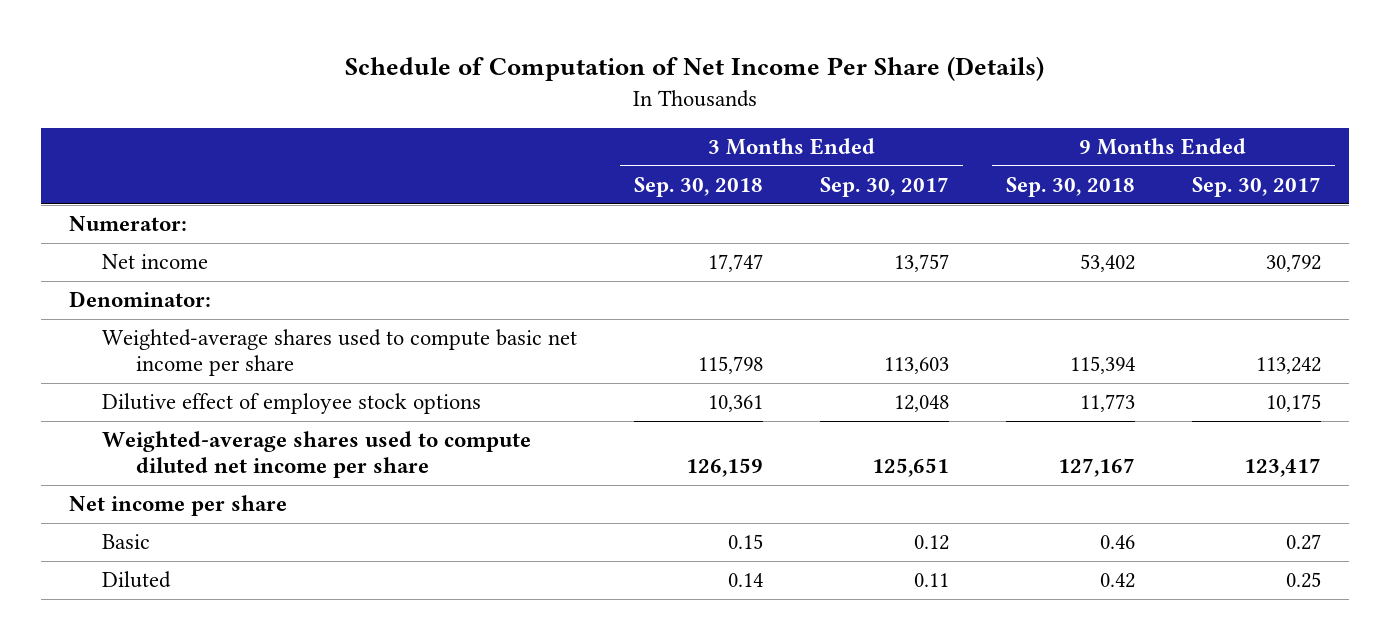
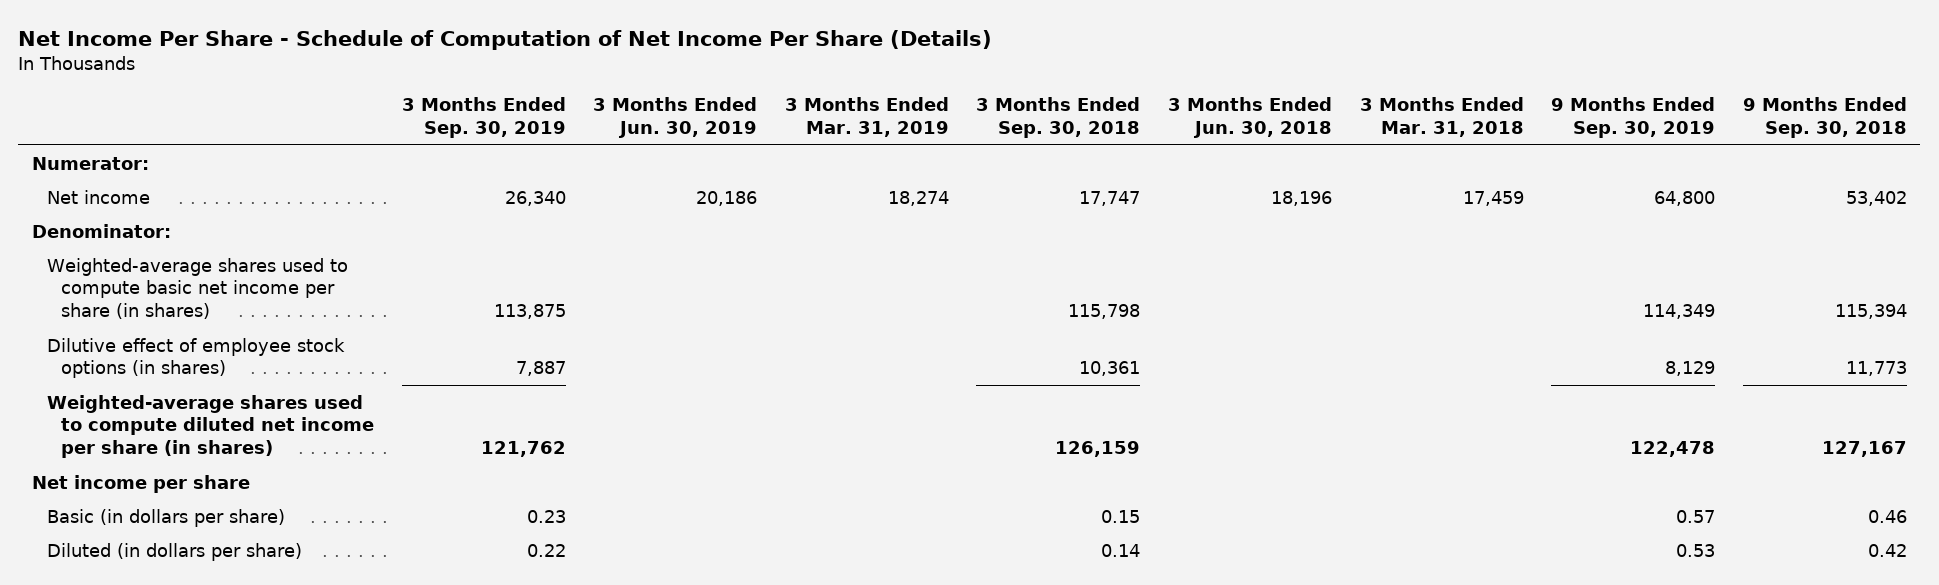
[344,56,1044,82] Schedule of Computation of Net Income Per Share (Details) -> [18,29,993,50] Net Income Per Share - Schedule of Computation of Net Income Per Share (Details)
[820,177,950,198] Sep. 30, 2017 -> none
[1191,177,1321,198] Sep. 30, 2017 -> none
none -> [401,97,566,138] 3 Months Ended Sep. 30, 2019
none -> [593,97,758,138] 3 Months Ended Jun. 30, 2019
none -> [784,97,949,137] 3 Months Ended Mar. 31, 2019
none -> [1168,97,1333,138] 3 Months Ended Jun. 30, 2018
none -> [1359,97,1524,137] 3 Months Ended Mar. 31, 2018
none -> [1551,97,1716,138] 9 Months Ended Sep. 30, 2019
[102,329,578,377] Weighted-average shares used to compute basic net income per share -> [46,257,348,320] Weighted-average shares used to compute basic net income per share (in shares)
[102,393,482,415] Dilutive effect of employee stock options -> [46,337,345,379] Dilutive effect of employee stock options (in shares)
[102,431,532,479] Weighted-average shares used to compute diluted net income per share -> [46,394,375,459] Weighted-average shares used to compute diluted net income per share (in shares)
[102,534,151,550] Basic -> [46,508,285,527] Basic (in dollars per share)
[102,571,172,589] Diluted -> [46,542,302,561] Diluted (in dollars per share)

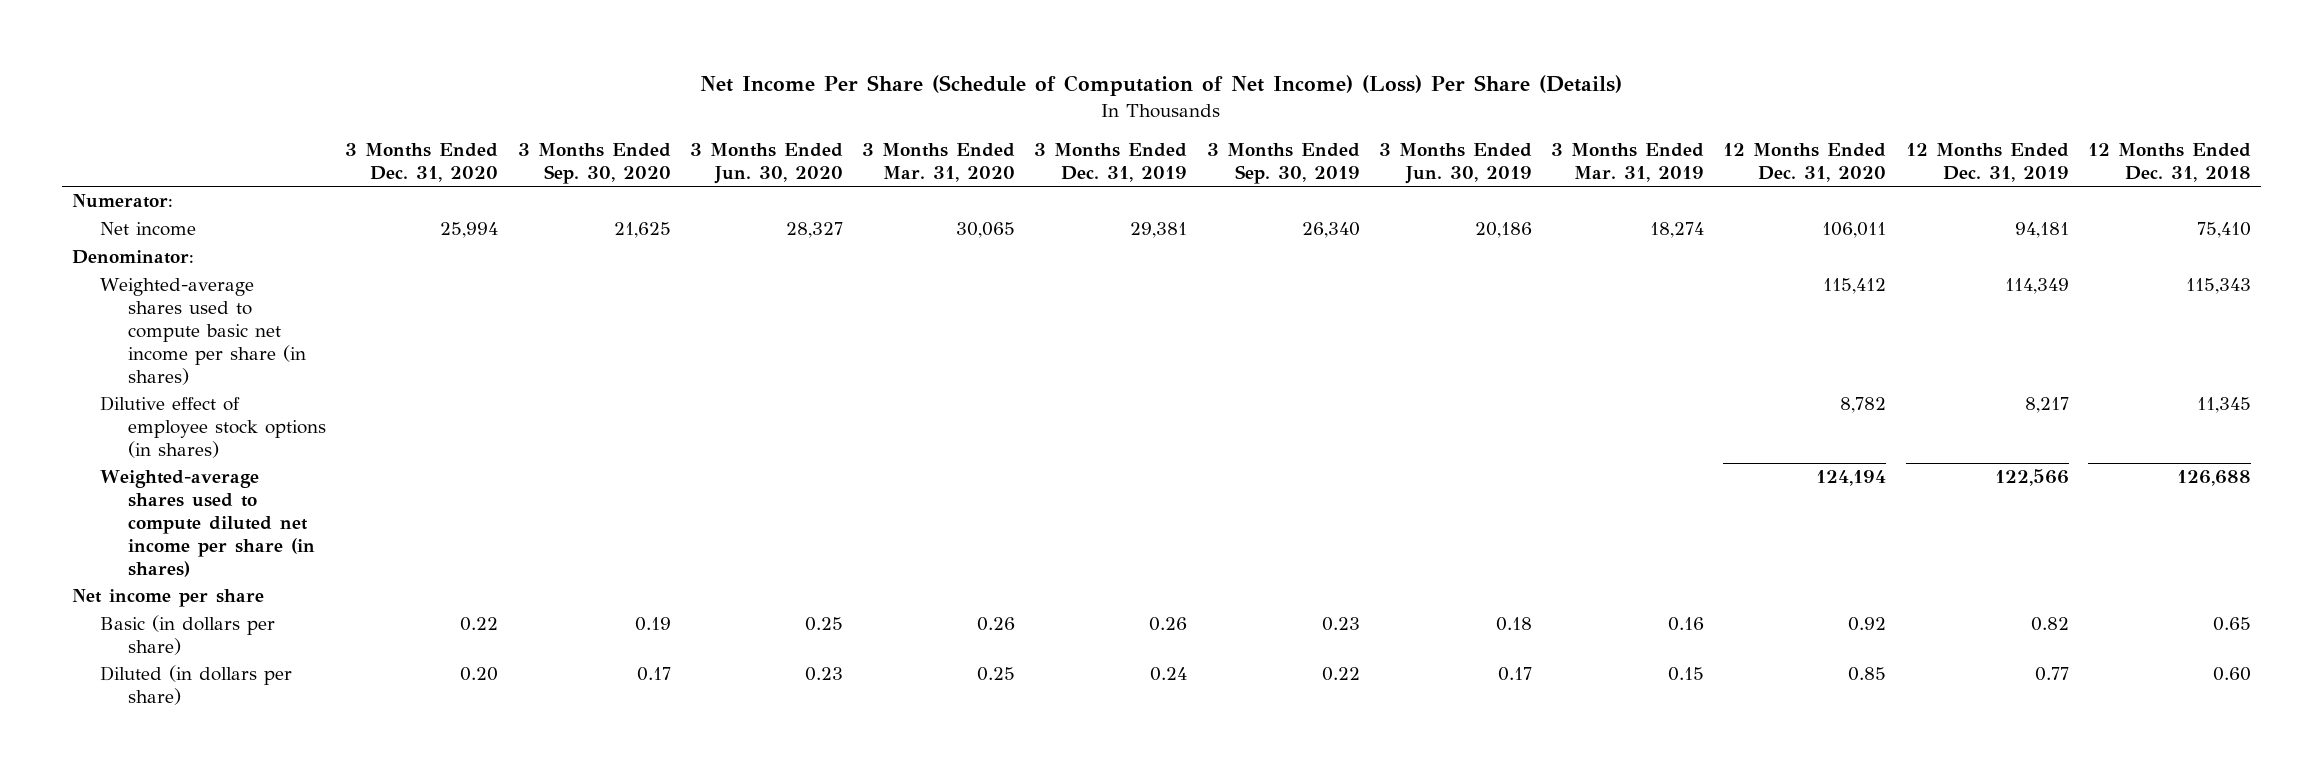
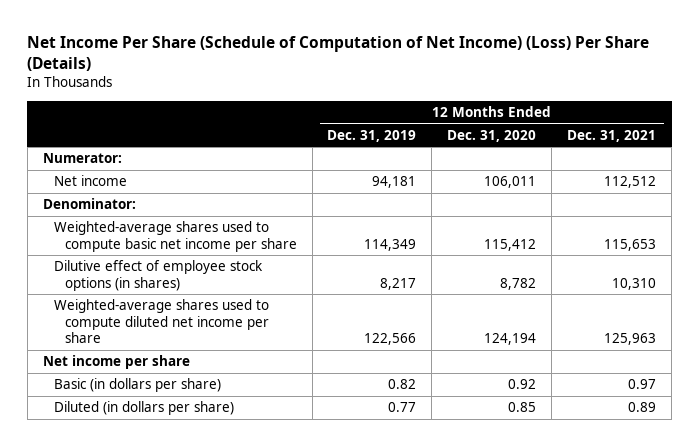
[345,142,499,182] 3 Months Ended Dec. 31, 2020 -> none
[517,142,671,184] 3 Months Ended Sep. 30, 2020 -> none
[689,142,843,184] 3 Months Ended Jun. 30, 2020 -> none
[862,142,1016,182] 3 Months Ended Mar. 31, 2020 -> none
[1034,142,1188,182] 3 Months Ended Dec. 31, 2019 -> none
[1206,142,1360,184] 3 Months Ended Sep. 30, 2019 -> none
[1378,142,1532,184] 3 Months Ended Jun. 30, 2019 -> none
[1551,142,1705,182] 3 Months Ended Mar. 31, 2019 -> none
[2088,142,2252,182] 12 Months Ended Dec. 31, 2018 -> none
none -> [567,129,657,142] Dec. 31, 2021
[99,278,307,386] Weighted-average shares used to compute basic net income per share (in shares) -> [53,221,297,252] Weighted-average shares used to compute basic net income per share
[99,470,316,578] Weighted-average shares used to compute diluted net income per share (in shares) -> [53,299,269,344] Weighted-average shares used to compute diluted net income per share

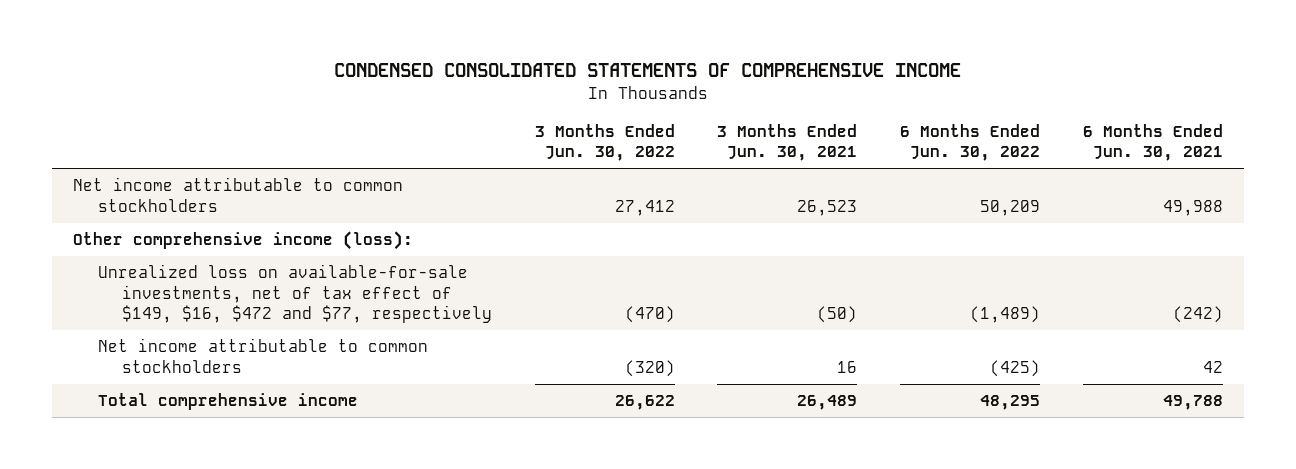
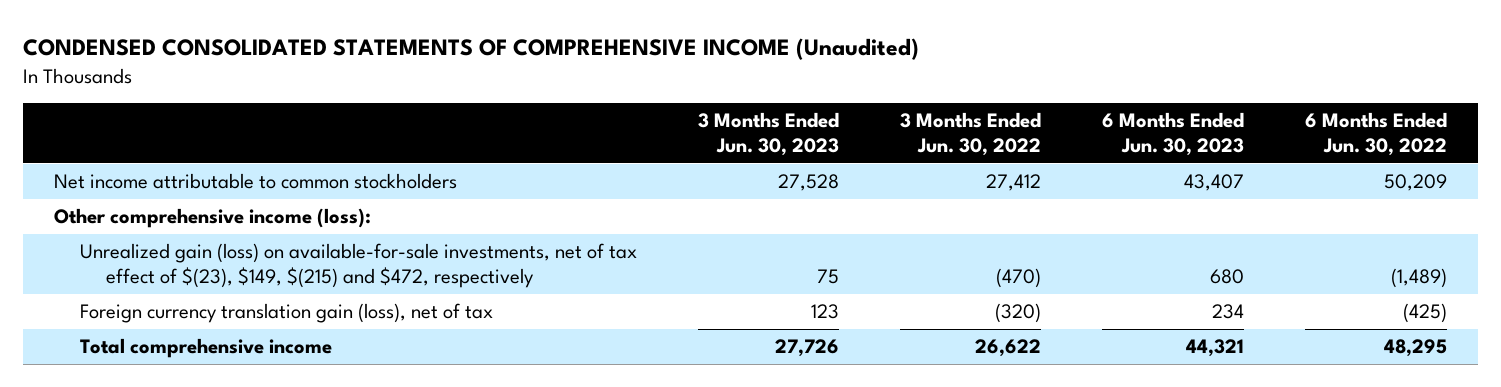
[334,62,962,77] CONDENSED CONSOLIDATED STATEMENTS OF COMPREHENSIVE INCOME -> [23,37,920,60] CONDENSED CONSOLIDATED STATEMENTS OF COMPREHENSIVE INCOME (Unaudited)
[717,123,858,162] 3 Months Ended Jun. 30, 2021 -> none
[1082,123,1223,162] 6 Months Ended Jun. 30, 2021 -> none
none -> [698,112,840,157] 3 Months Ended Jun. 30, 2023
none -> [1102,112,1245,157] 6 Months Ended Jun. 30, 2023
[97,264,493,324] Unrealized loss on available-for-sale investments, net of tax effect of $149, $16, $472 and $77, respectively -> [80,243,638,289] Unrealized gain (loss) on available-for-sale investments, net of tax effect of $(23), $149, $(215) and $472, respectively
[97,338,428,373] Net income attributable to common stockholders -> [80,303,494,324] Foreign currency translation gain (loss), net of tax

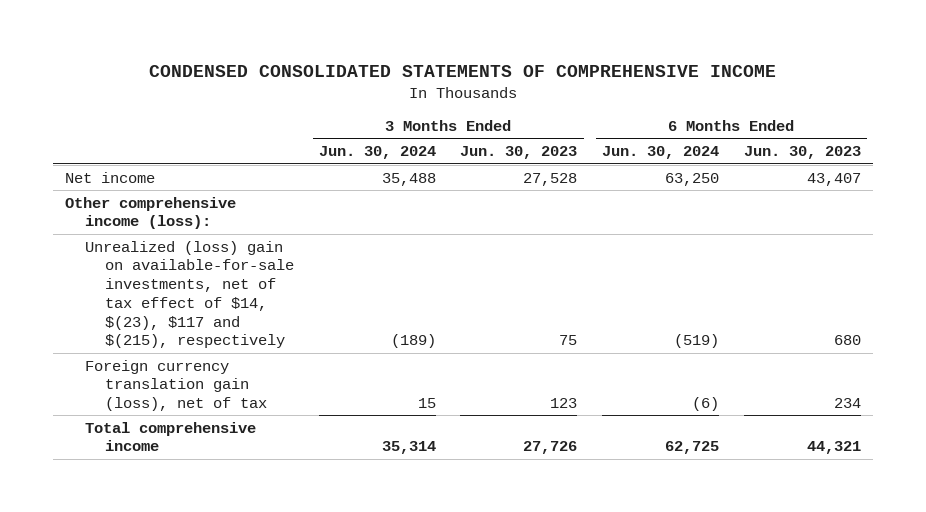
[23,37,920,60] CONDENSED CONSOLIDATED STATEMENTS OF COMPREHENSIVE INCOME (Unaudited) -> [148,65,776,78] CONDENSED CONSOLIDATED STATEMENTS OF COMPREHENSIVE INCOME
[900,112,1042,157] 3 Months Ended Jun. 30, 2022 -> none
[1305,112,1448,157] 6 Months Ended Jun. 30, 2022 -> none
none -> [318,146,436,160] Jun. 30, 2024
none -> [602,146,720,160] Jun. 30, 2024
[53,173,457,190] Net income attributable to common stockholders -> [65,171,156,183] Net income
[80,243,638,289] Unrealized gain (loss) on available-for-sale investments, net of tax effect of $(23), $149, $(215) and $472, respectively -> [85,240,295,349] Unrealized (loss) gain on available-for-sale investments, net of tax effect of $14, $(23), $117 and $(215), respectively

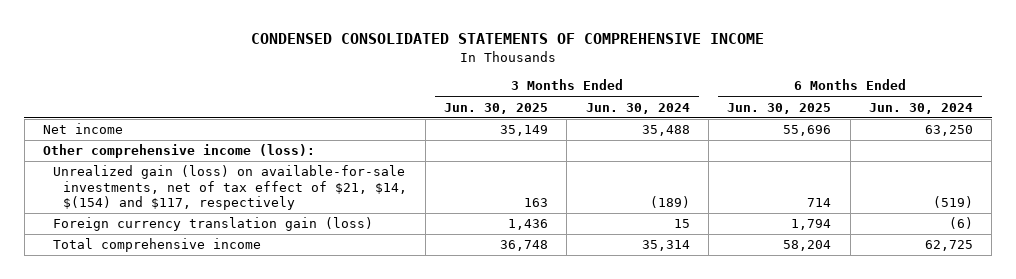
[460,146,578,160] Jun. 30, 2023 -> none
[743,146,861,160] Jun. 30, 2023 -> none
none -> [444,102,549,114] Jun. 30, 2025
none -> [727,102,832,114] Jun. 30, 2025
[85,240,295,349] Unrealized (loss) gain on available-for-sale investments, net of tax effect of $14, $(23), $117 and $(215), respectively -> [52,165,407,211] Unrealized gain (loss) on available-for-sale investments, net of tax effect of $21, $14, $(154) and $117, respectively
[85,359,268,412] Foreign currency translation gain (loss), net of tax -> [52,217,373,232] Foreign currency translation gain (loss)

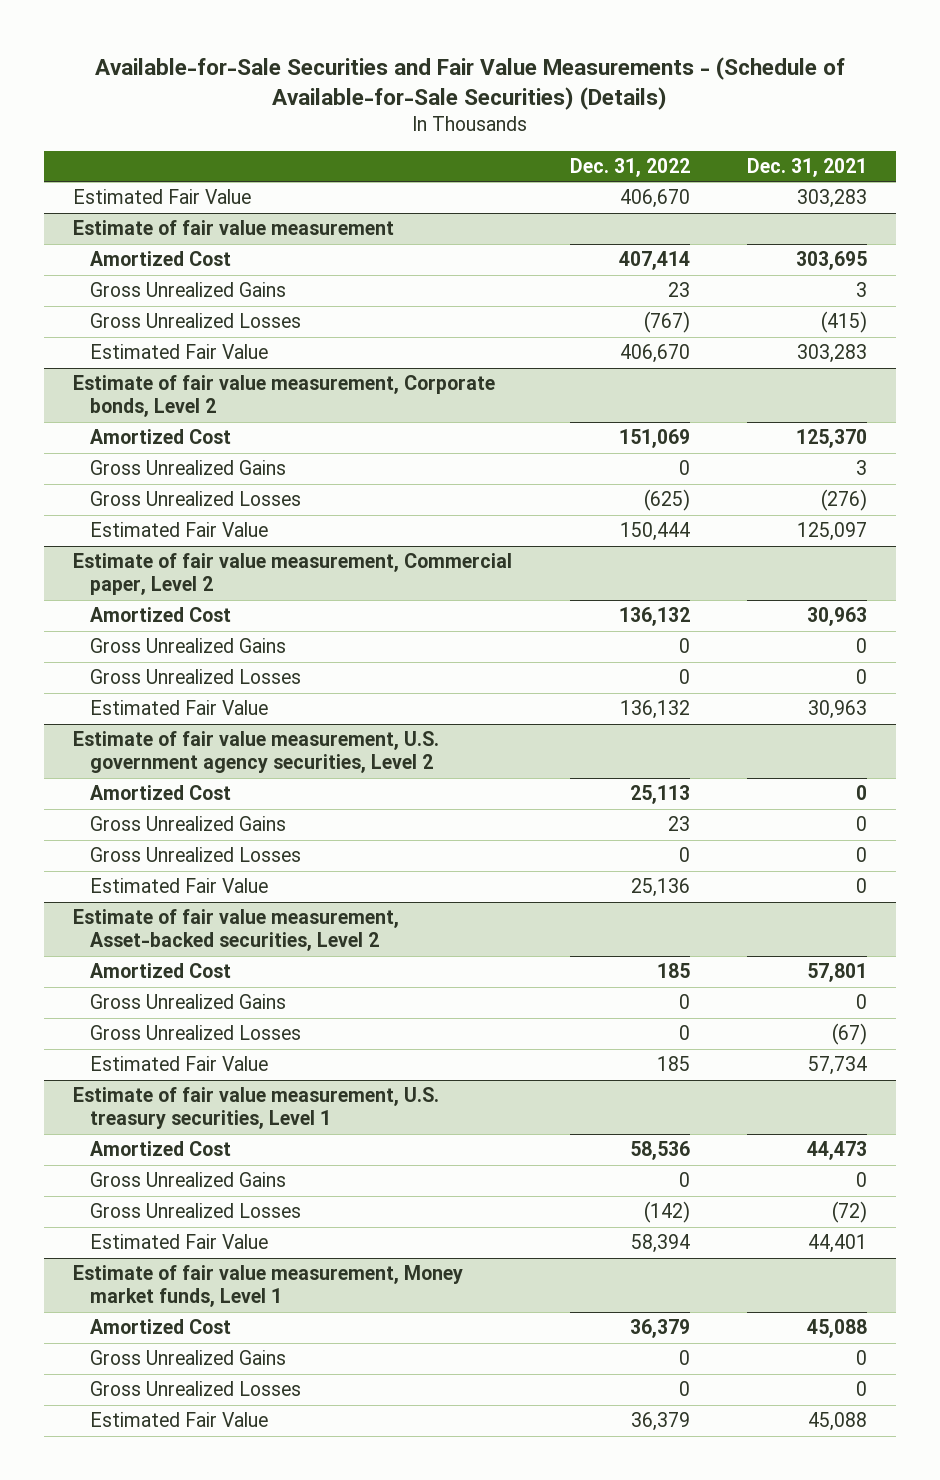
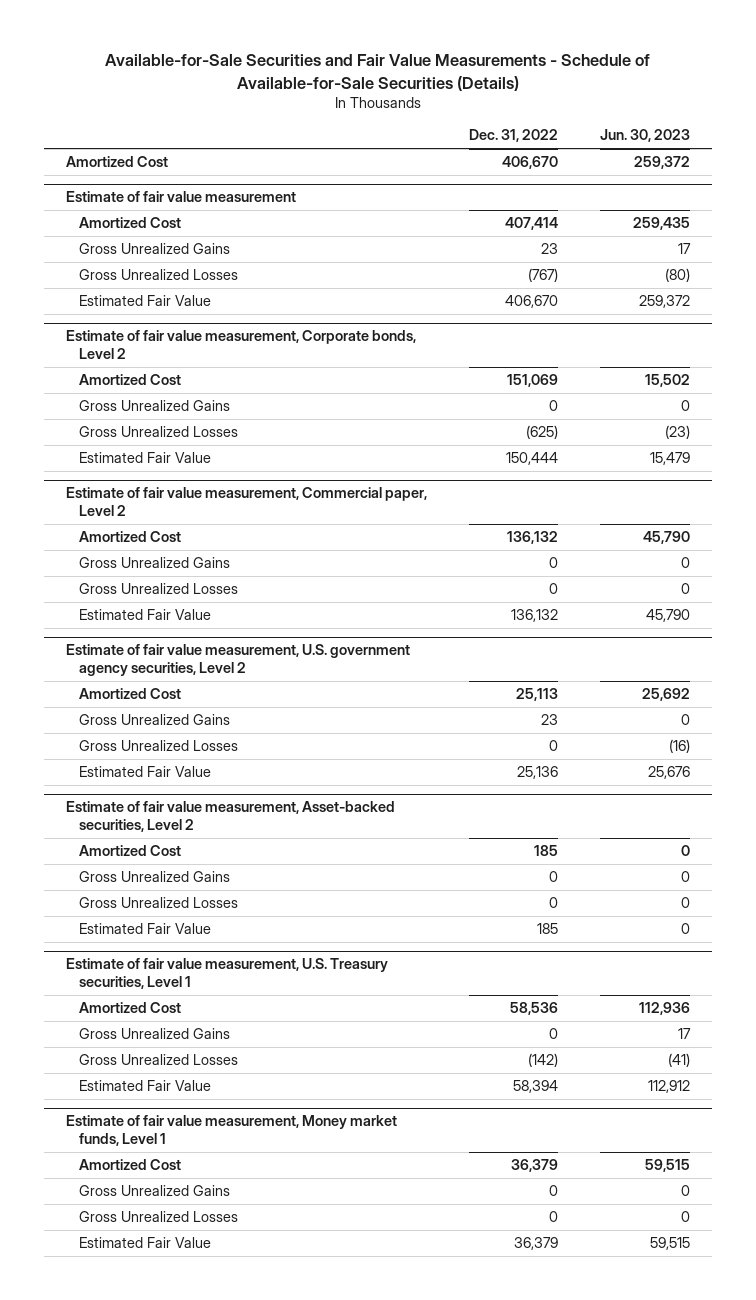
[95,56,846,110] Available-for-Sale Securities and Fair Value Measurements - (Schedule of Available-for-Sale Securities) (Details) -> [104,54,650,91] Available-for-Sale Securities and Fair Value Measurements - Schedule of Available-for-Sale Securities (Details)
[747,157,868,177] Dec. 31, 2021 -> none
none -> [600,129,691,143] Jun. 30, 2023
[73,189,252,205] Estimated Fair Value -> [65,156,168,168] Amortized Cost
[73,1087,440,1130] Estimate of fair value measurement, U.S. treasury securities, Level 1 -> [65,958,388,990] Estimate of fair value measurement, U.S. Treasury securities, Level 1

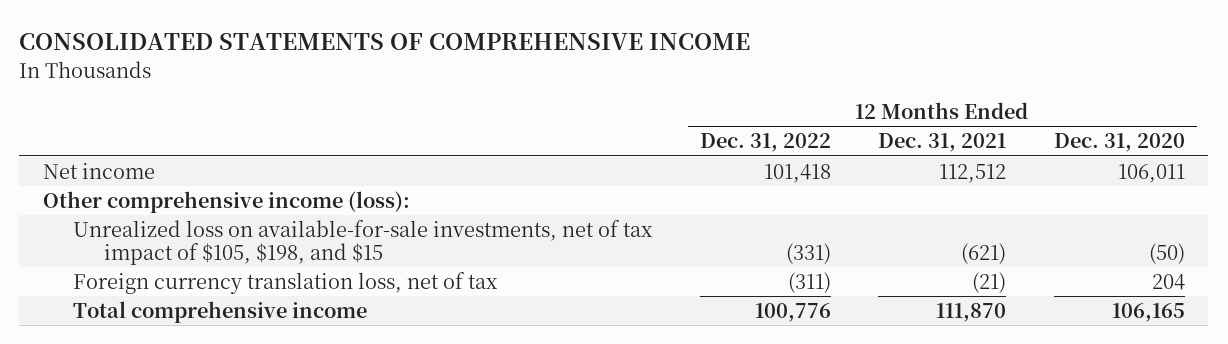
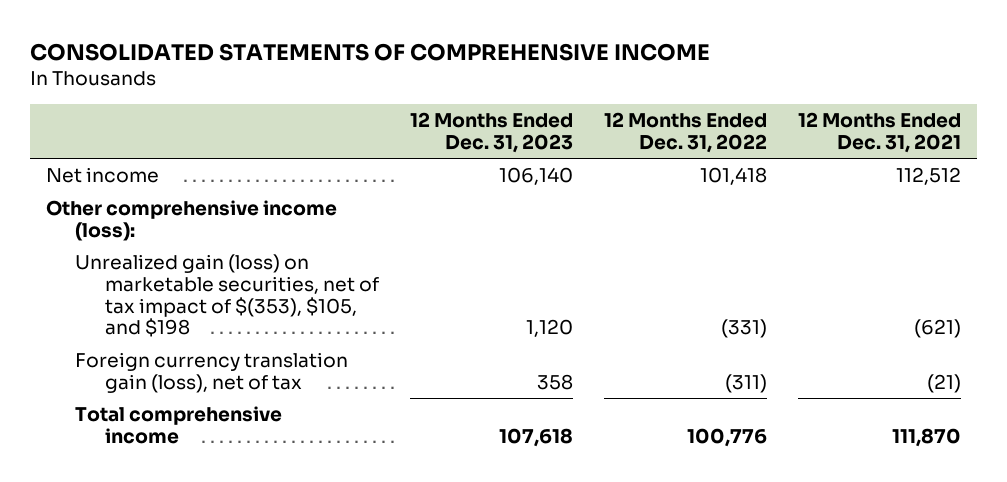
[1053,133,1185,153] Dec. 31, 2020 -> none
none -> [410,112,574,153] 12 Months Ended Dec. 31, 2023
[73,219,654,266] Unrealized loss on available-for-sale investments, net of tax impact of $105, $198, and $15 -> [75,254,380,338] Unrealized gain (loss) on marketable securities, net of tax impact of $(353), $105, and $198
[73,271,499,294] Foreign currency translation loss, net of tax -> [75,352,349,393] Foreign currency translation gain (loss), net of tax

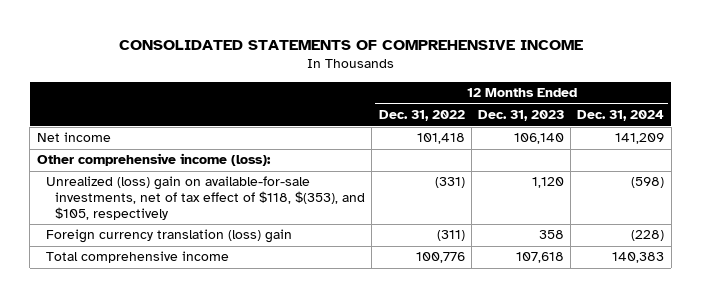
[798,112,962,153] 12 Months Ended Dec. 31, 2021 -> none
none -> [577,110,665,122] Dec. 31, 2024
[75,254,380,338] Unrealized gain (loss) on marketable securities, net of tax impact of $(353), $105, and $198 -> [45,176,366,220] Unrealized (loss) gain on available-for-sale investments, net of tax effect of $118, $(353), and $105, respectively
[75,352,349,393] Foreign currency translation gain (loss), net of tax -> [45,229,292,244] Foreign currency translation (loss) gain

